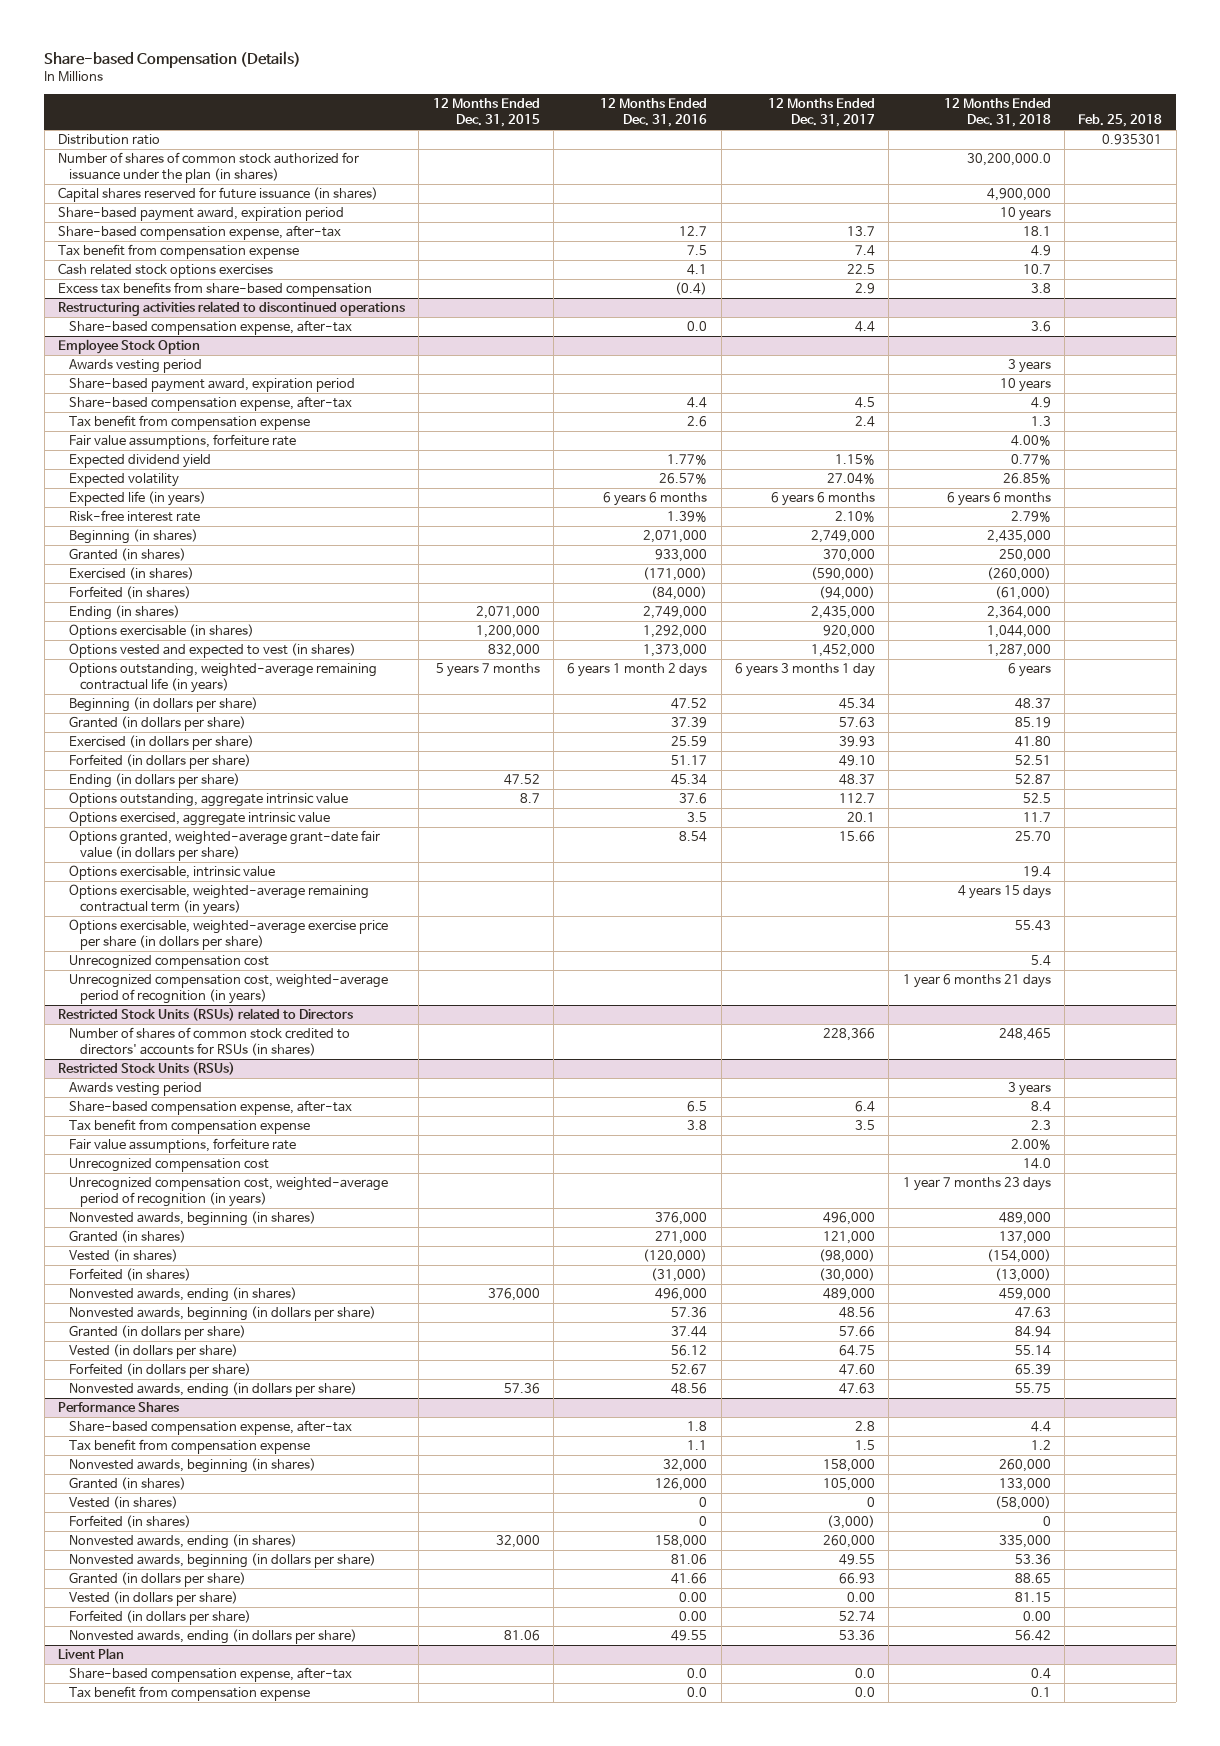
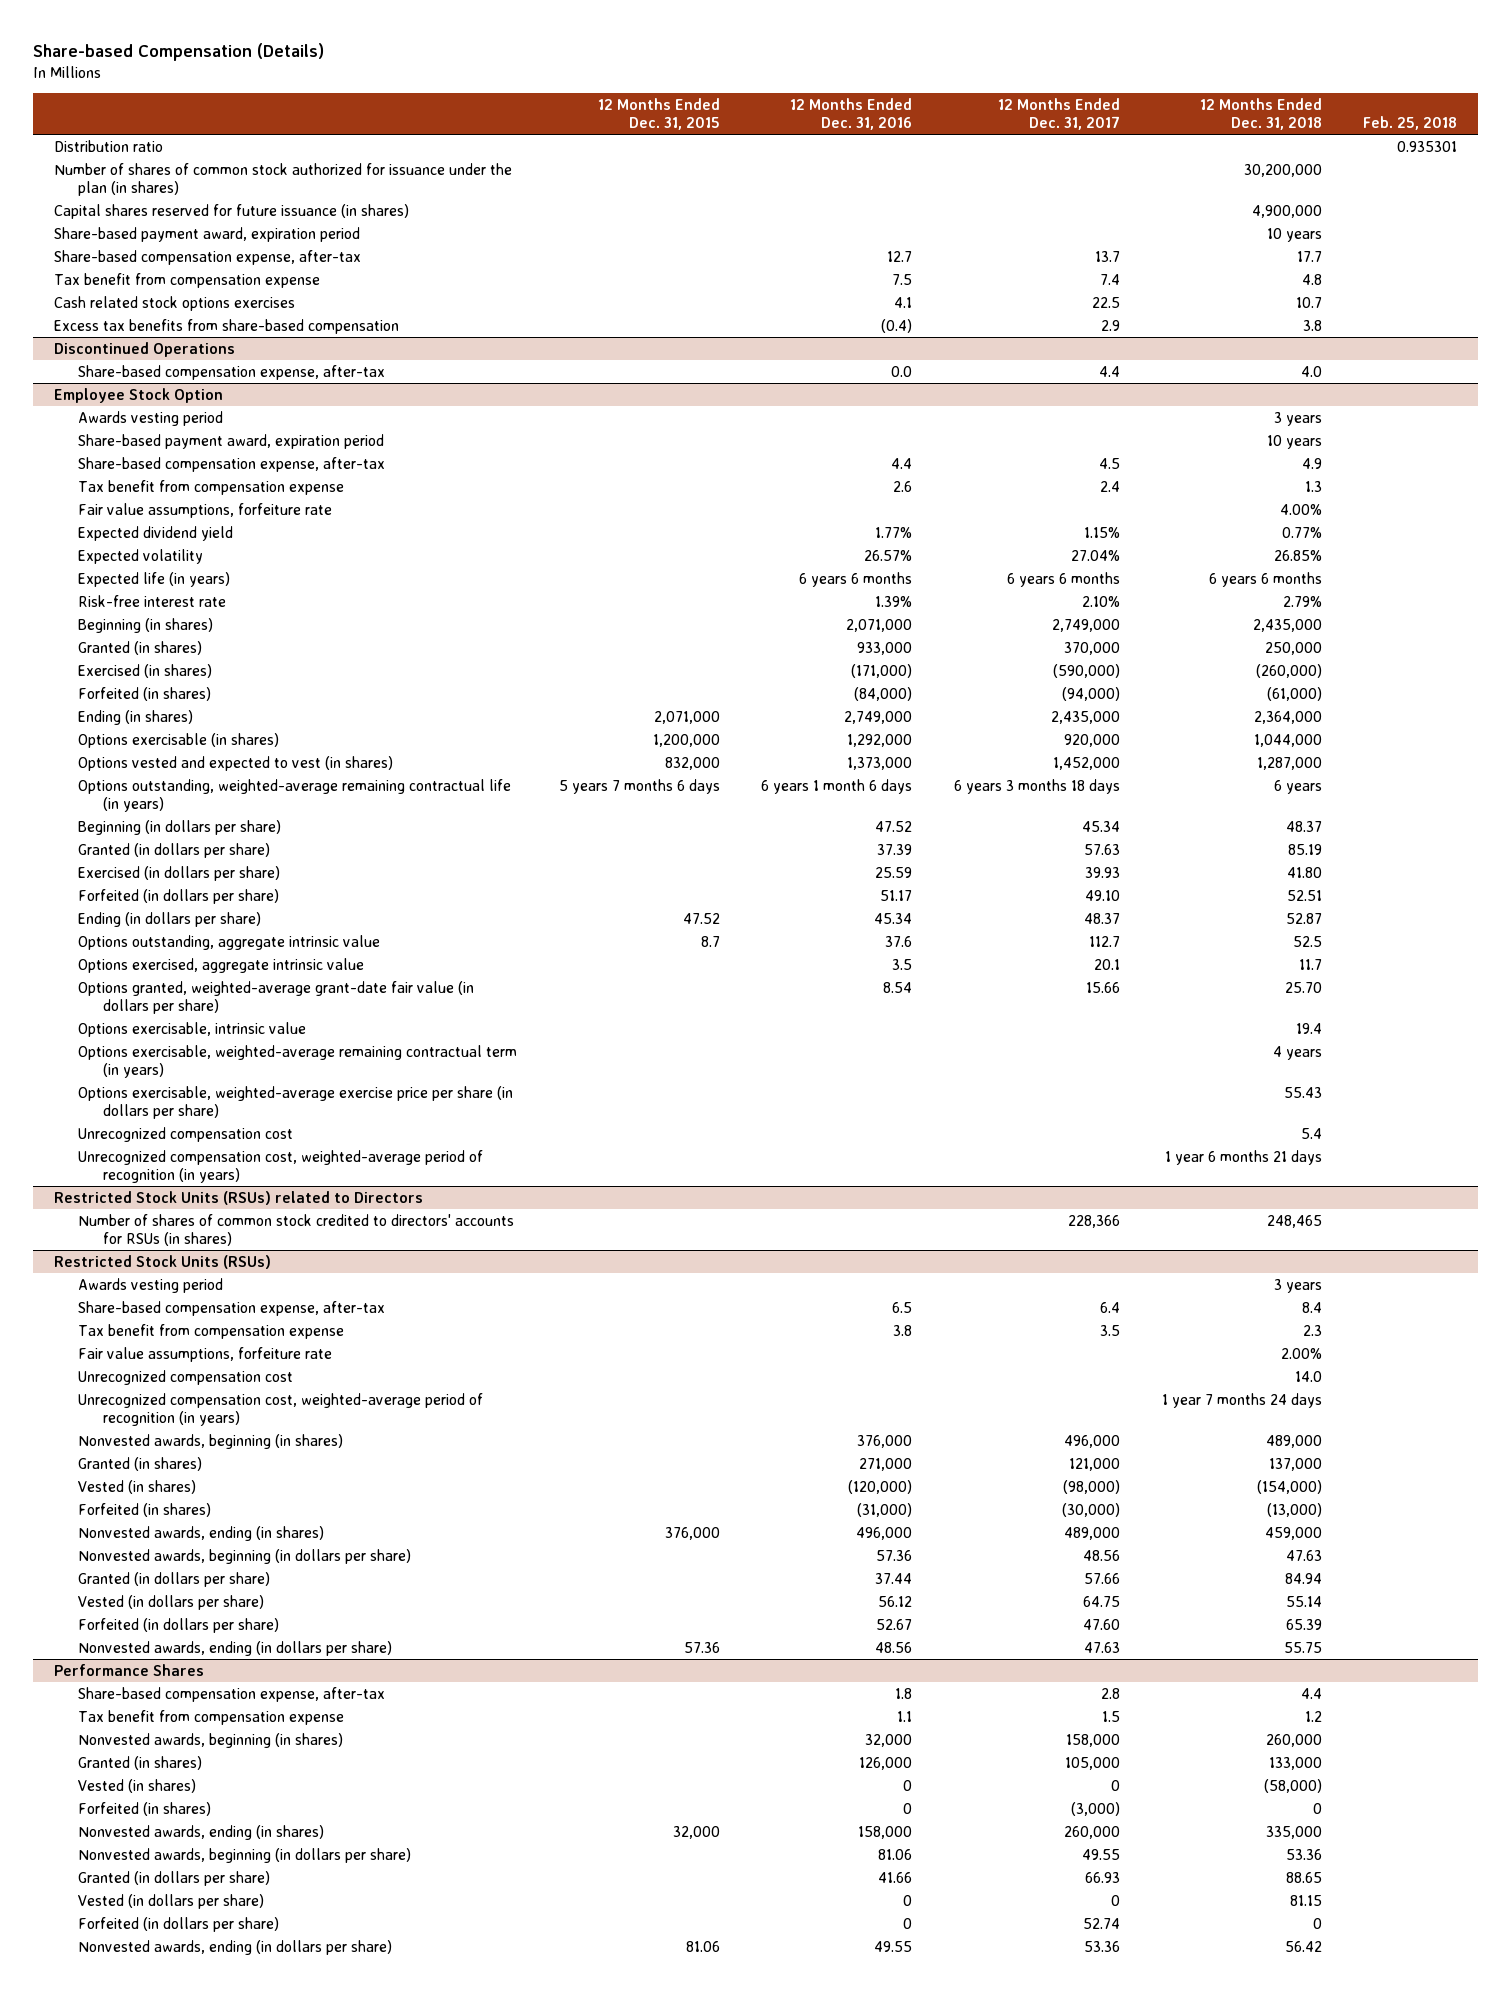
[966,153,1051,167] 30,200,000.0 -> [1243,163,1322,177] 30,200,000
[1022,226,1051,237] 18.1 -> [1296,250,1322,262] 17.7
[1030,245,1051,257] 4.9 -> [1301,273,1322,285] 4.8
[57,301,405,317] Restructuring activities related to discontinued operations -> none
none -> [53,341,235,357] Discontinued Operations
[1030,321,1051,333] 3.6 -> [1300,365,1322,377] 4.0
[435,663,540,678] 5 years 7 months -> [558,778,720,794] 5 years 7 months 6 days
[567,663,708,678] 6 years 1 month 2 days -> [761,778,913,794] 6 years 1 month 6 days
[734,663,875,678] 6 years 3 months 1 day -> [954,778,1121,794] 6 years 3 months 18 days
[957,885,1051,900] 4 years 15 days -> [1272,1045,1322,1060] 4 years
[902,1177,1051,1192] 1 year 7 months 23 days -> [1161,1392,1322,1408] 1 year 7 months 24 days
[679,1592,708,1603] 0.00 -> [903,1894,913,1906] 0
[846,1592,875,1603] 0.00 -> [1111,1894,1121,1906] 0
[679,1611,708,1622] 0.00 -> [903,1917,913,1929] 0
[1022,1611,1051,1622] 0.00 -> [1312,1917,1322,1929] 0
[57,1648,124,1660] Livent Plan -> none
[68,1667,352,1683] Share-based compensation expense, after-tax -> none
[68,1686,310,1702] Tax benefit from compensation expense -> none

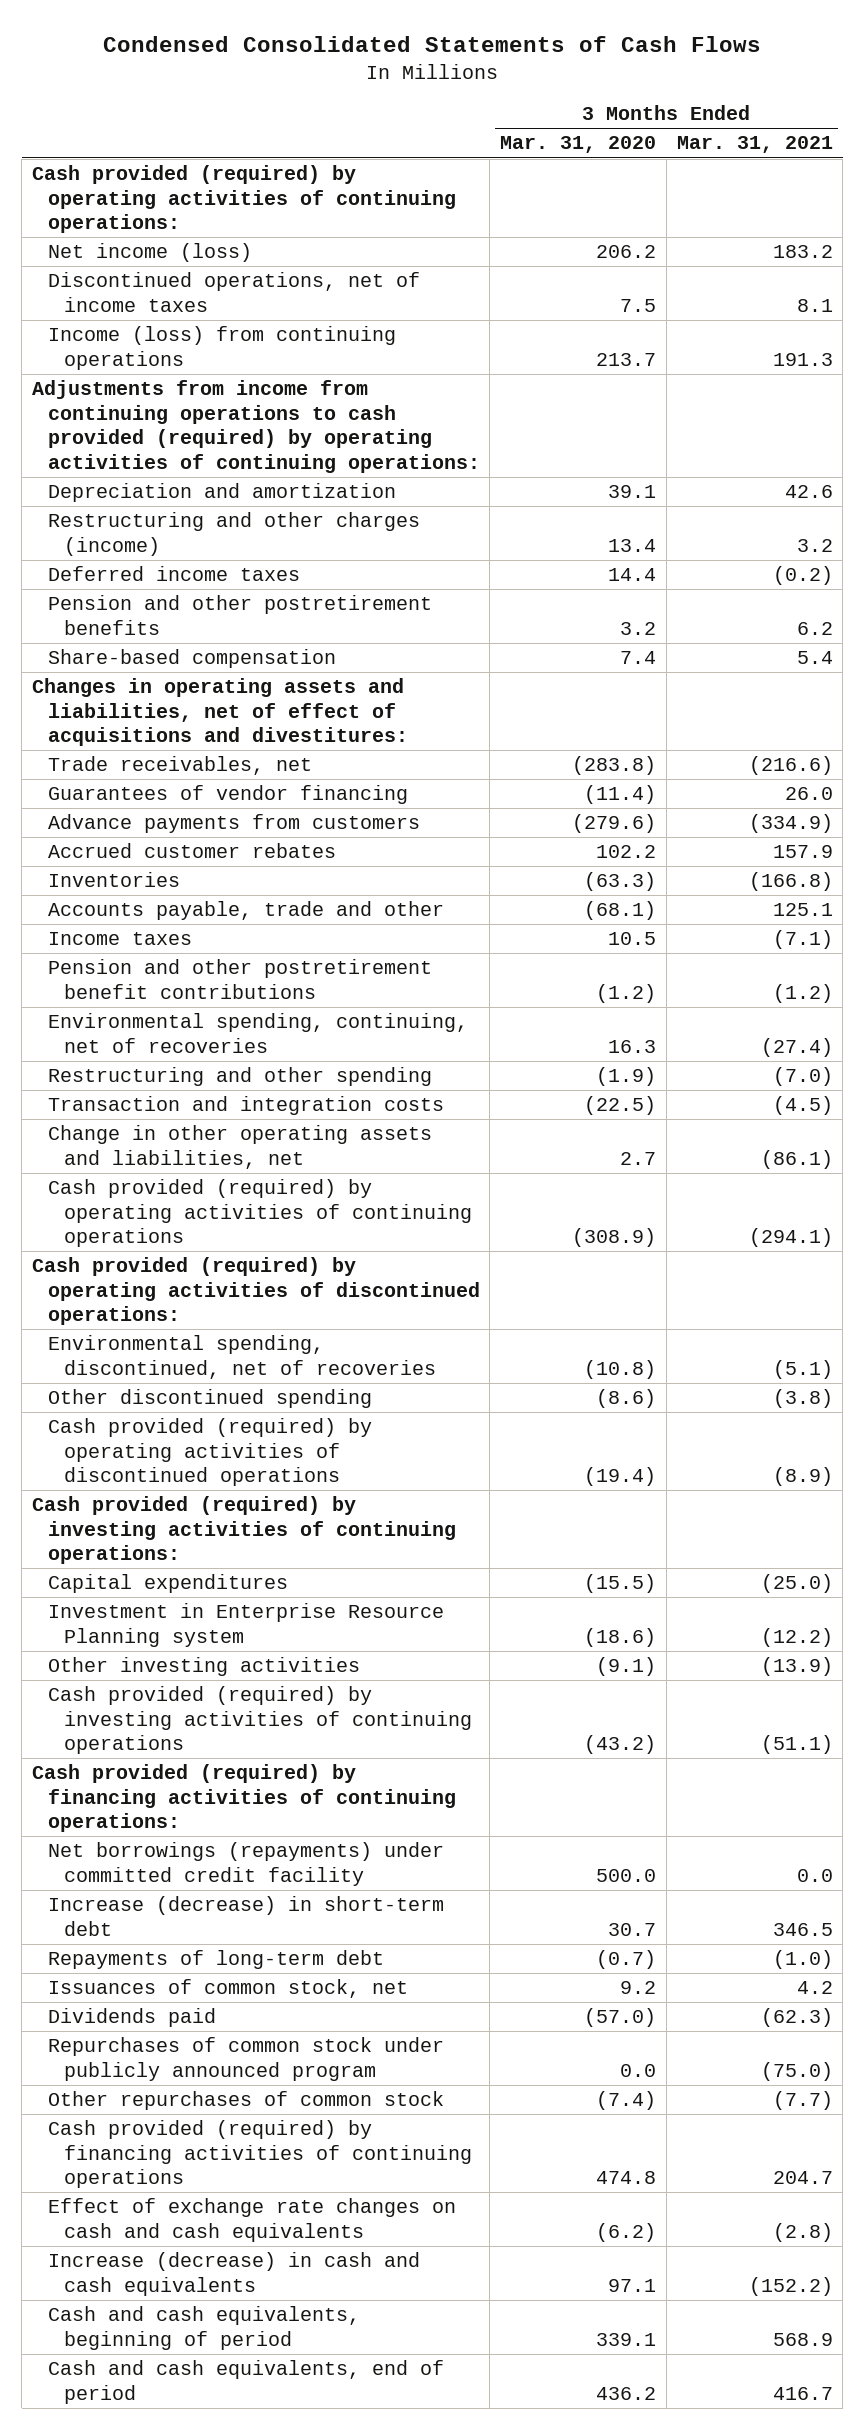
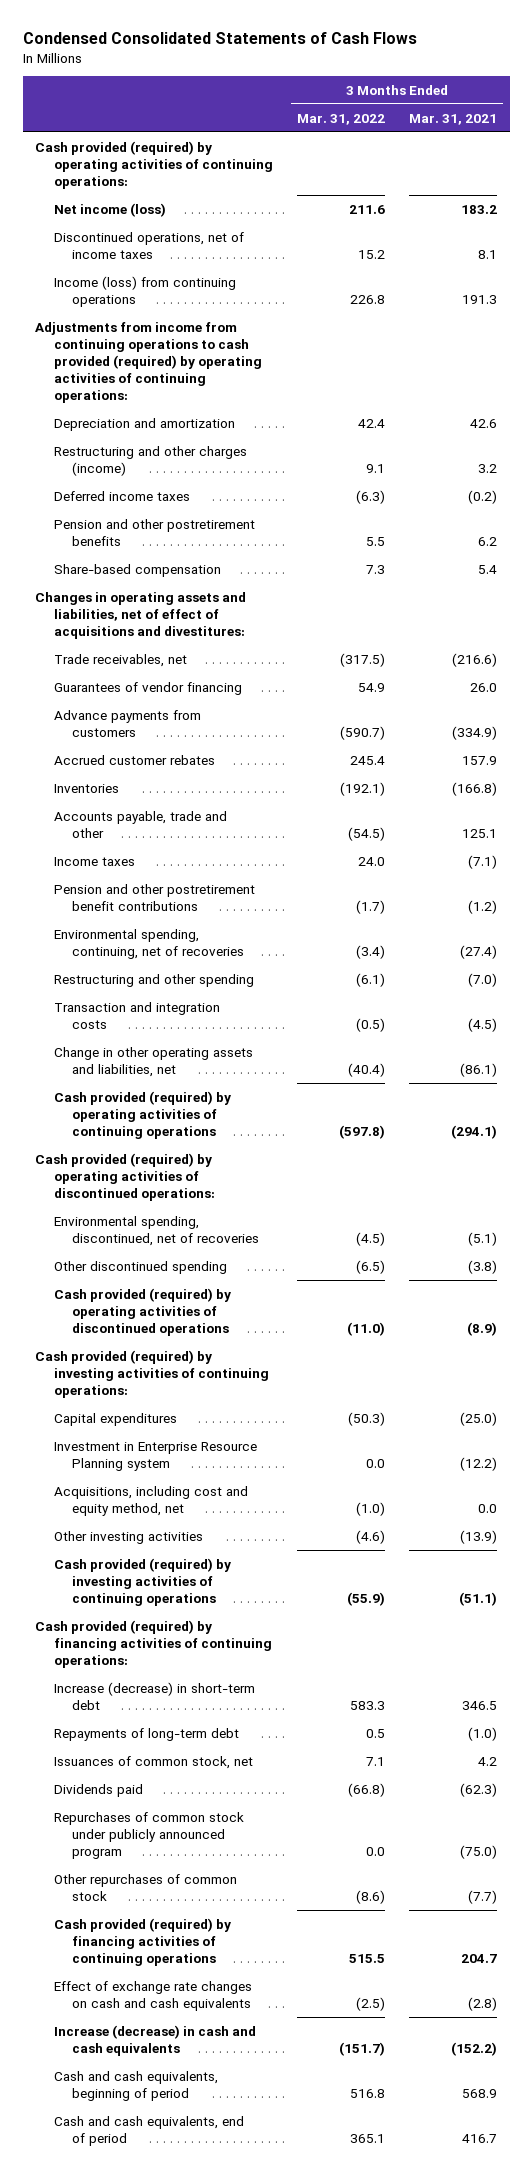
[500,136,657,154] Mar. 31, 2020 -> none
none -> [297,113,386,125] Mar. 31, 2022
none -> [53,1485,248,1516] Acquisitions, including cost and equity method, net
[47,1842,444,1886] Net borrowings (repayments) under committed credit facility -> none

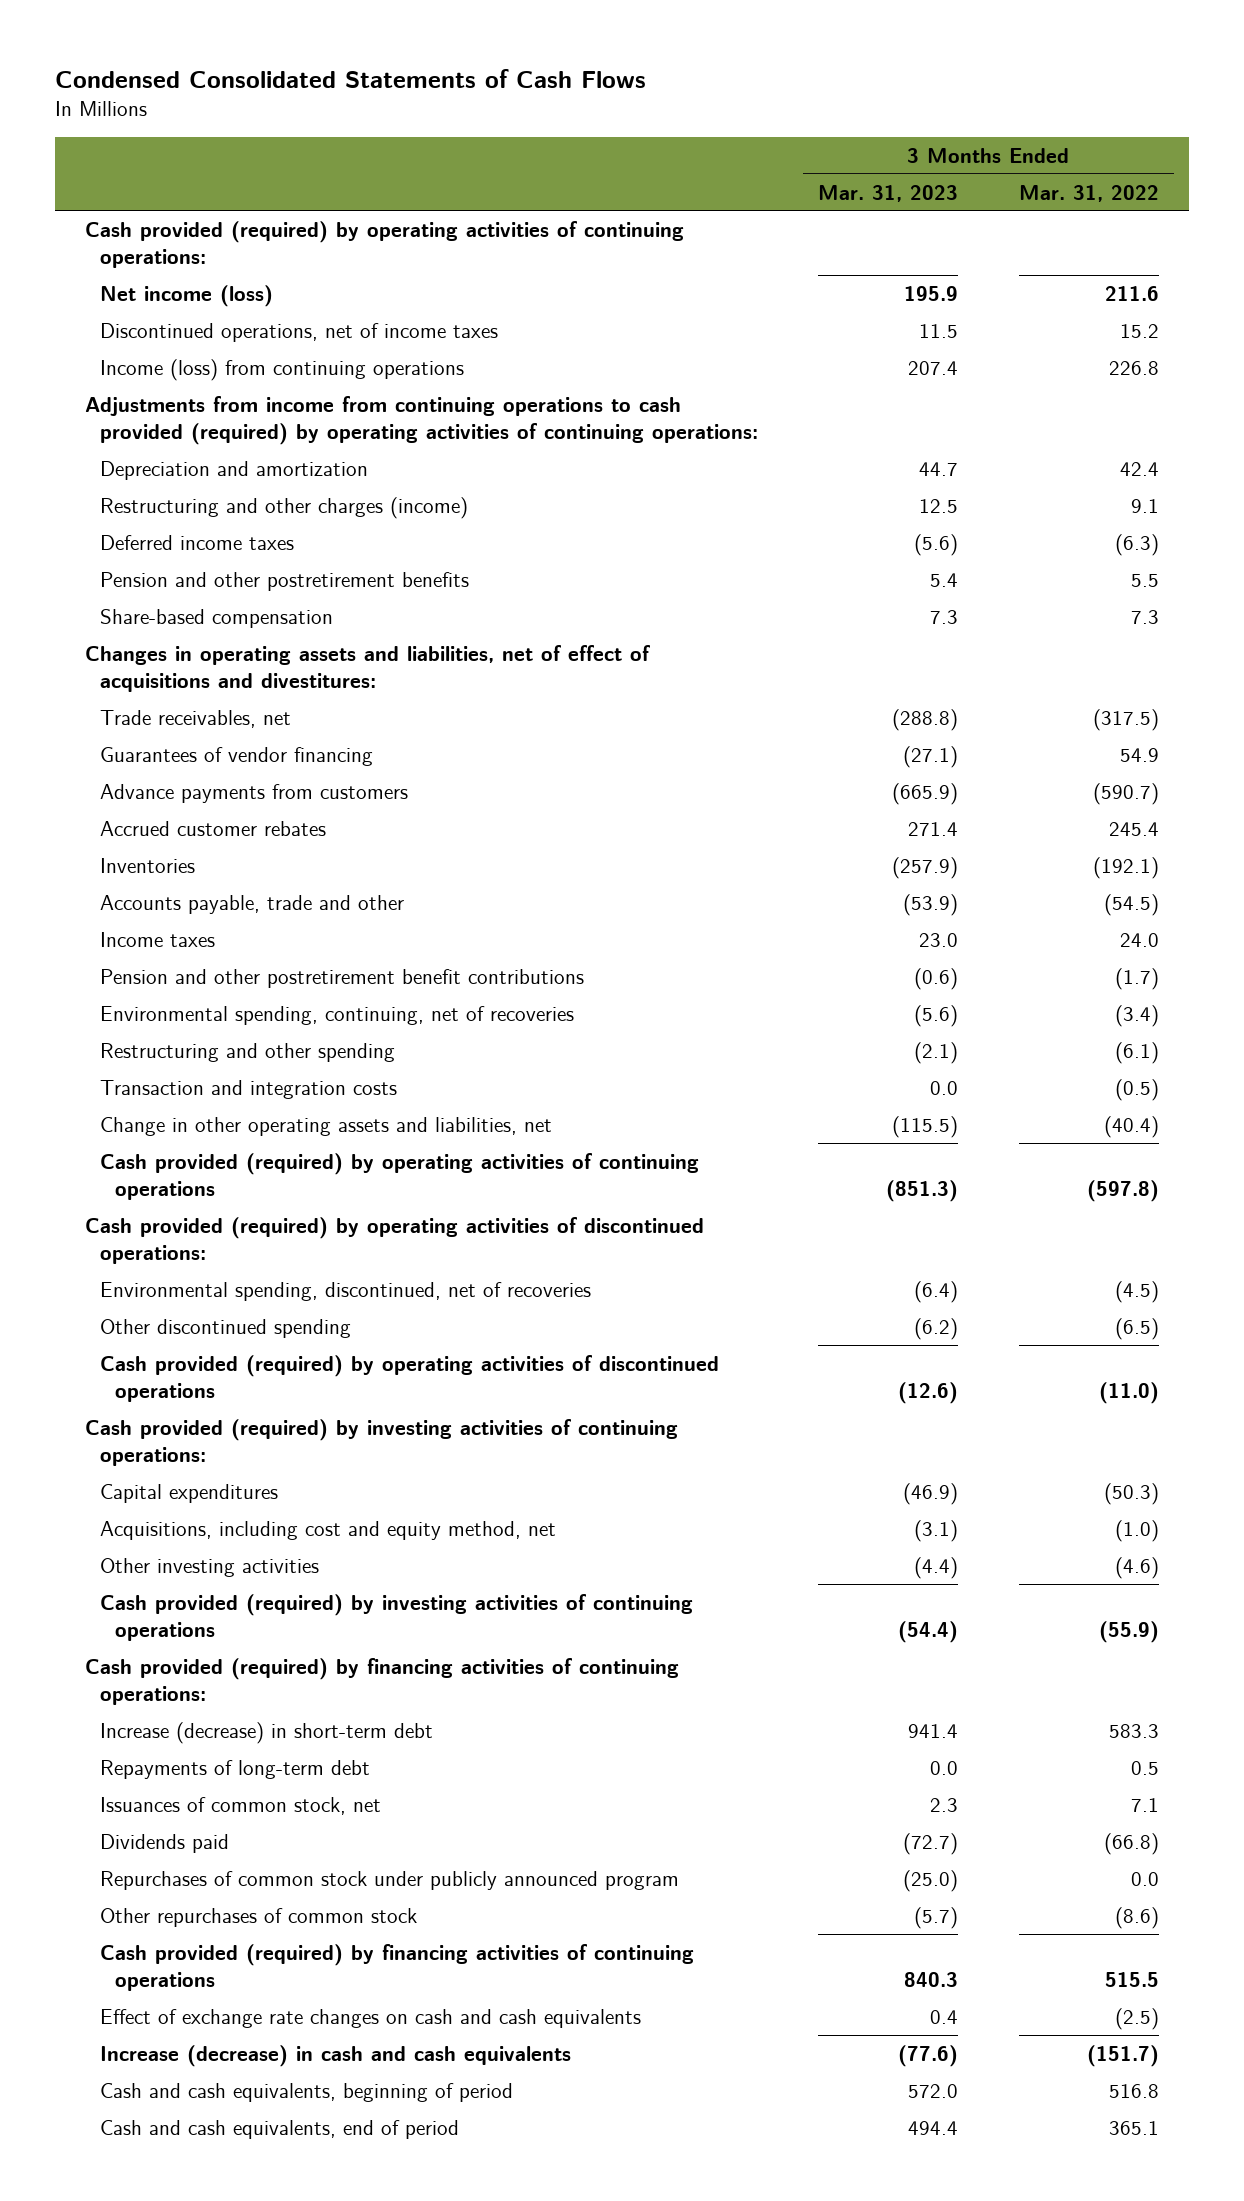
[409,113,498,125] Mar. 31, 2021 -> none
none -> [818,184,959,202] Mar. 31, 2023
[53,1441,257,1471] Investment in Enterprise Resource Planning system -> none

